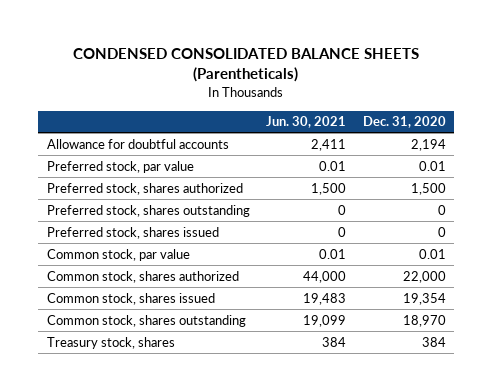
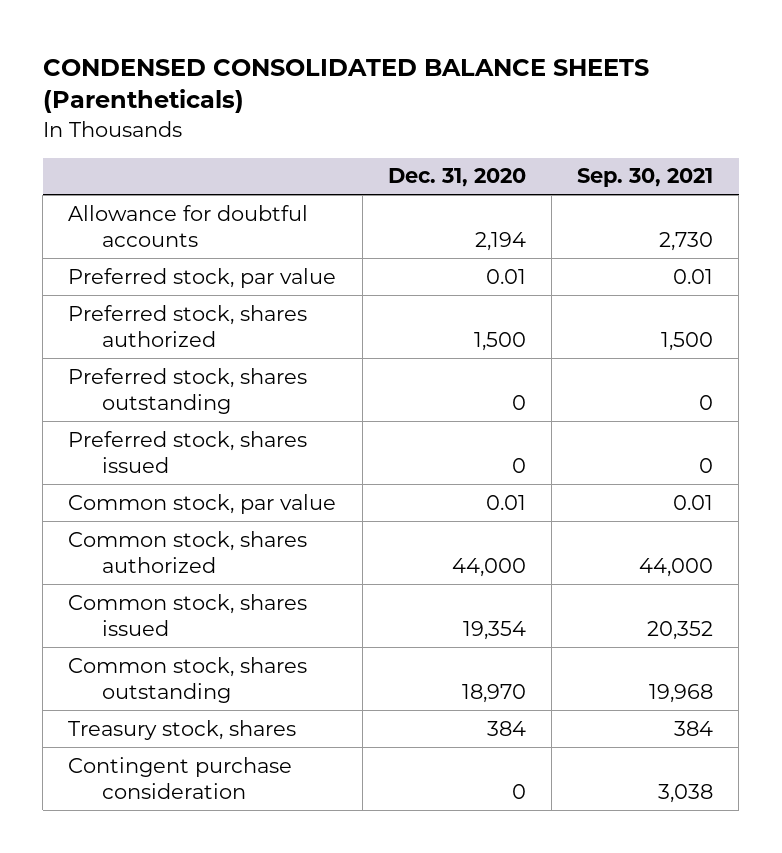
[266,116,347,129] Jun. 30, 2021 -> none
none -> [577,168,714,188] Sep. 30, 2021
[402,270,446,283] 22,000 -> [451,557,526,577] 44,000
none -> [68,756,293,799] Contingent purchase consideration

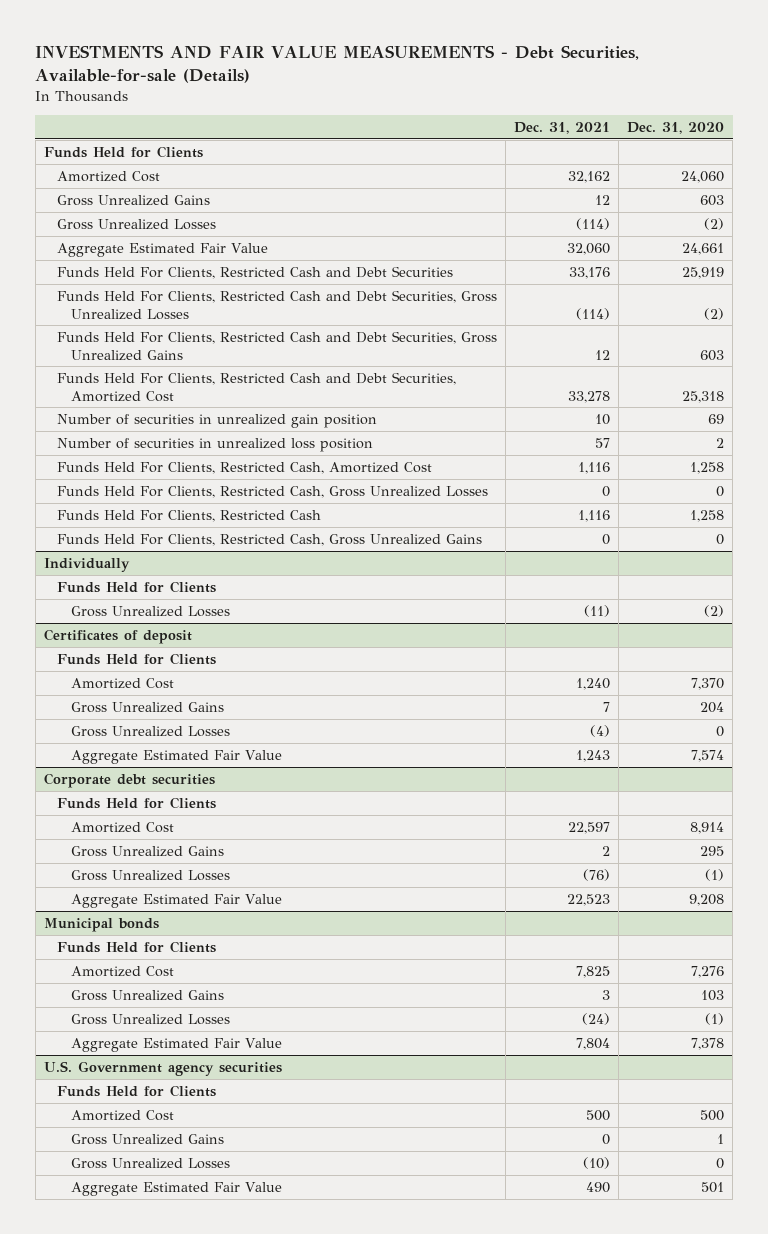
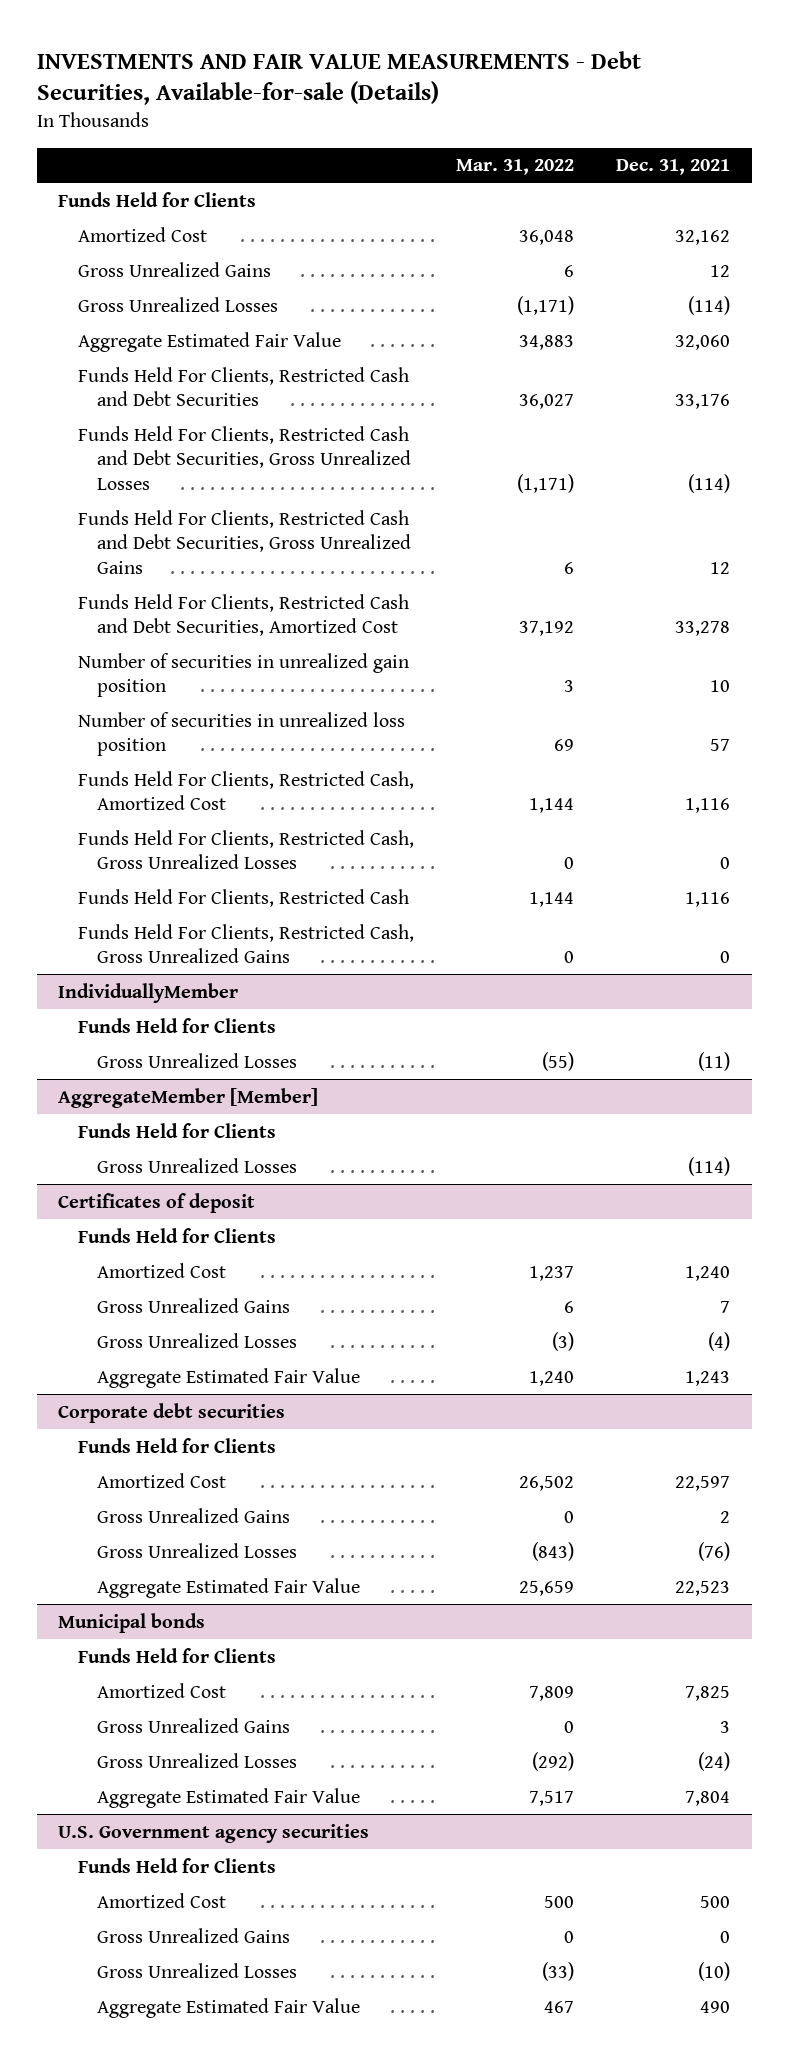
[627,121,725,134] Dec. 31, 2020 -> none
none -> [456,159,575,176] Mar. 31, 2022
[43,557,130,572] Individually -> [58,982,239,1003] IndividuallyMember
none -> [58,1087,319,1108] AggregateMember [Member]
none -> [77,1122,276,1138] Funds Held for Clients
none -> [96,1157,297,1173] Gross Unrealized Losses

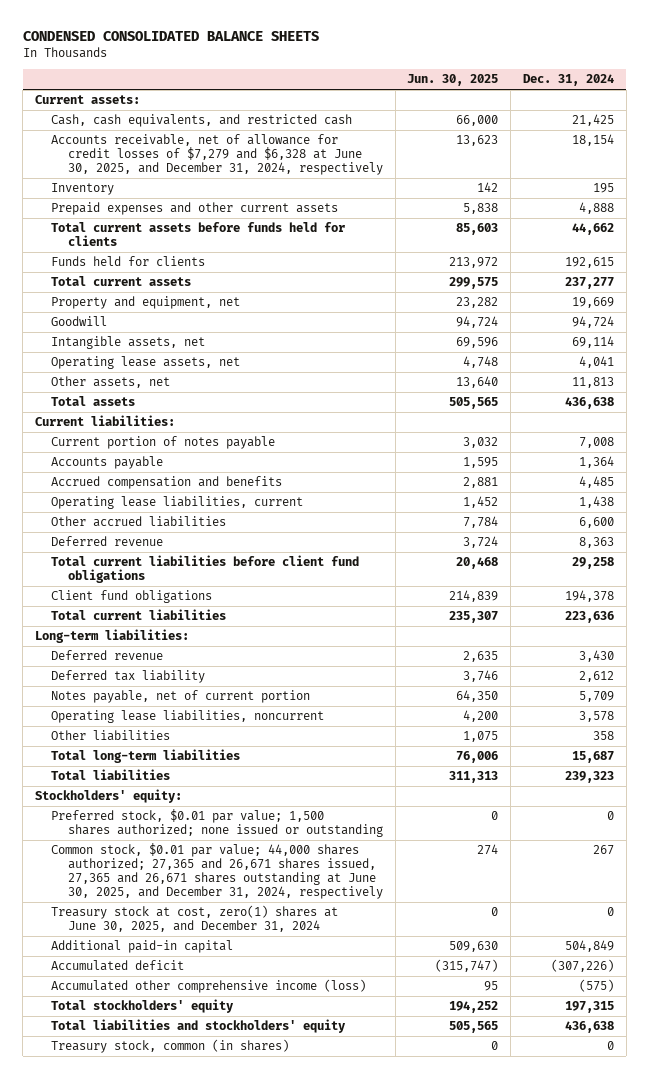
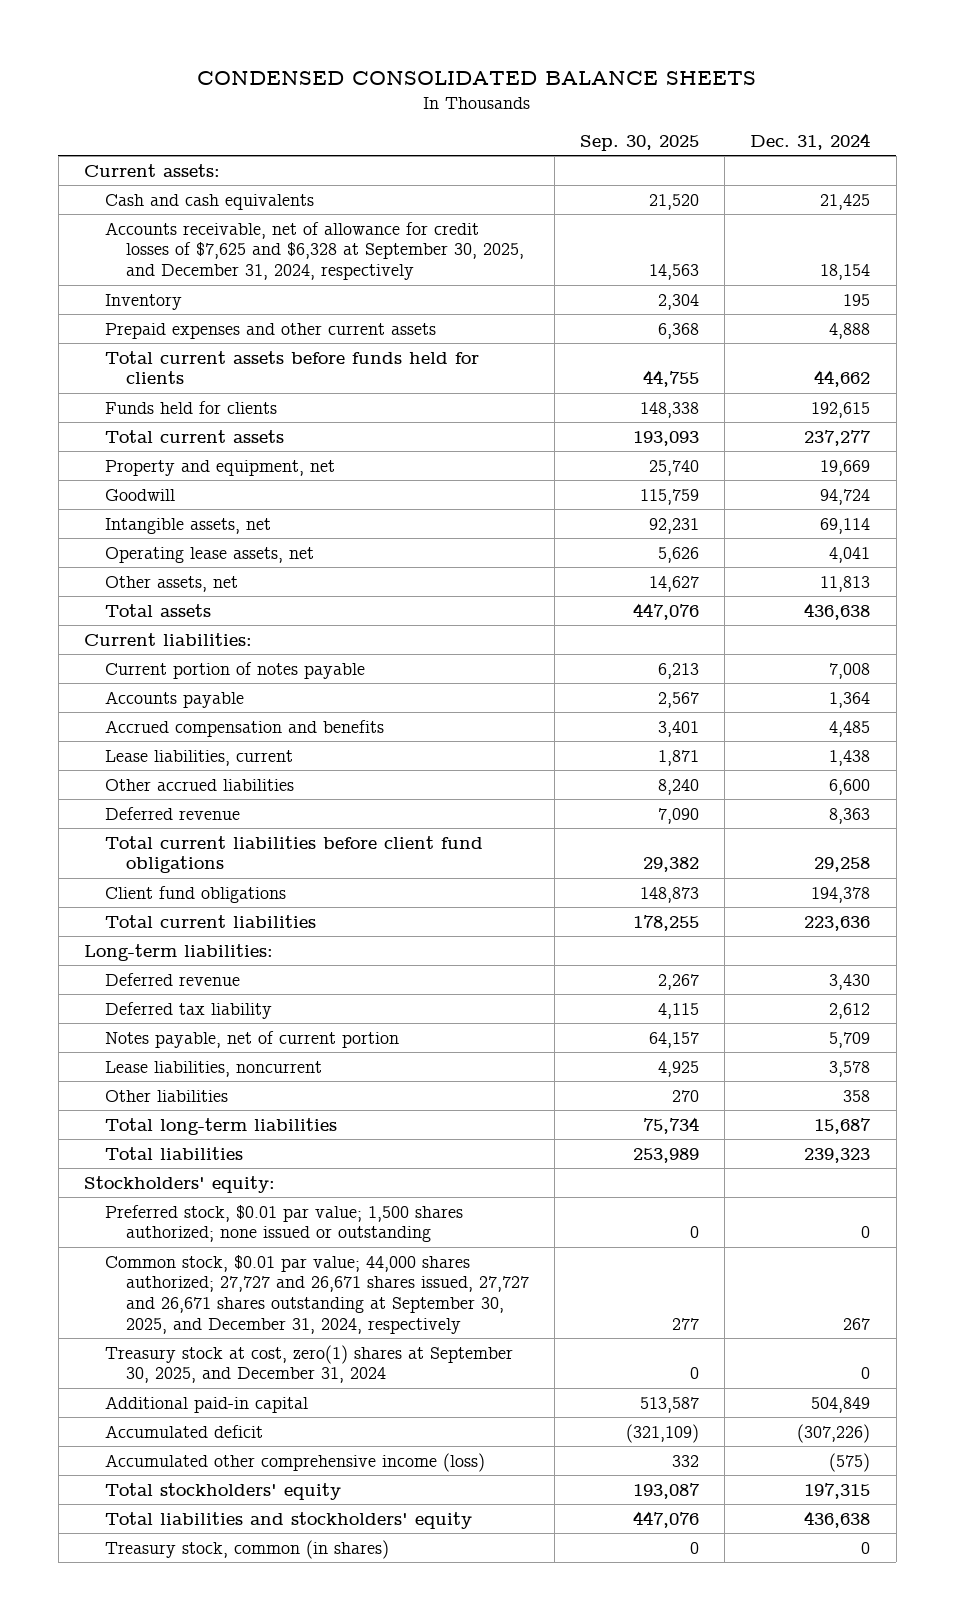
[407,74,499,87] Jun. 30, 2025 -> none
none -> [580,134,700,151] Sep. 30, 2025
[51,114,353,128] Cash, cash equivalents, and restricted cash -> [104,193,314,210] Cash and cash equivalents
[51,134,383,175] Accounts receivable, net of allowance for credit losses of $7,279 and $6,328 at June 30, 2025, and December 31, 2024, respectively -> [104,221,524,280] Accounts receivable, net of allowance for credit losses of $7,625 and $6,328 at September 30, 2025, and December 31, 2024, respectively
[51,496,304,510] Operating lease liabilities, current -> [104,749,293,766] Lease liabilities, current
[51,710,325,724] Operating lease liabilities, noncurrent -> [104,1060,322,1077] Lease liabilities, noncurrent
[51,843,383,899] Common stock, $0.01 par value; 44,000 shares authorized; 27,365 and 26,671 shares issued, 27,365 and 26,671 shares outstanding at June 30, 2025, and December 31, 2024, respectively -> [104,1254,529,1334] Common stock, $0.01 par value; 44,000 shares authorized; 27,727 and 26,671 shares issued, 27,727 and 26,671 shares outstanding at September 30, 2025, and December 31, 2024, respectively
[51,905,339,933] Treasury stock at cost, zero(1) shares at June 30, 2025, and December 31, 2024 -> [104,1344,513,1384] Treasury stock at cost, zero(1) shares at September 30, 2025, and December 31, 2024

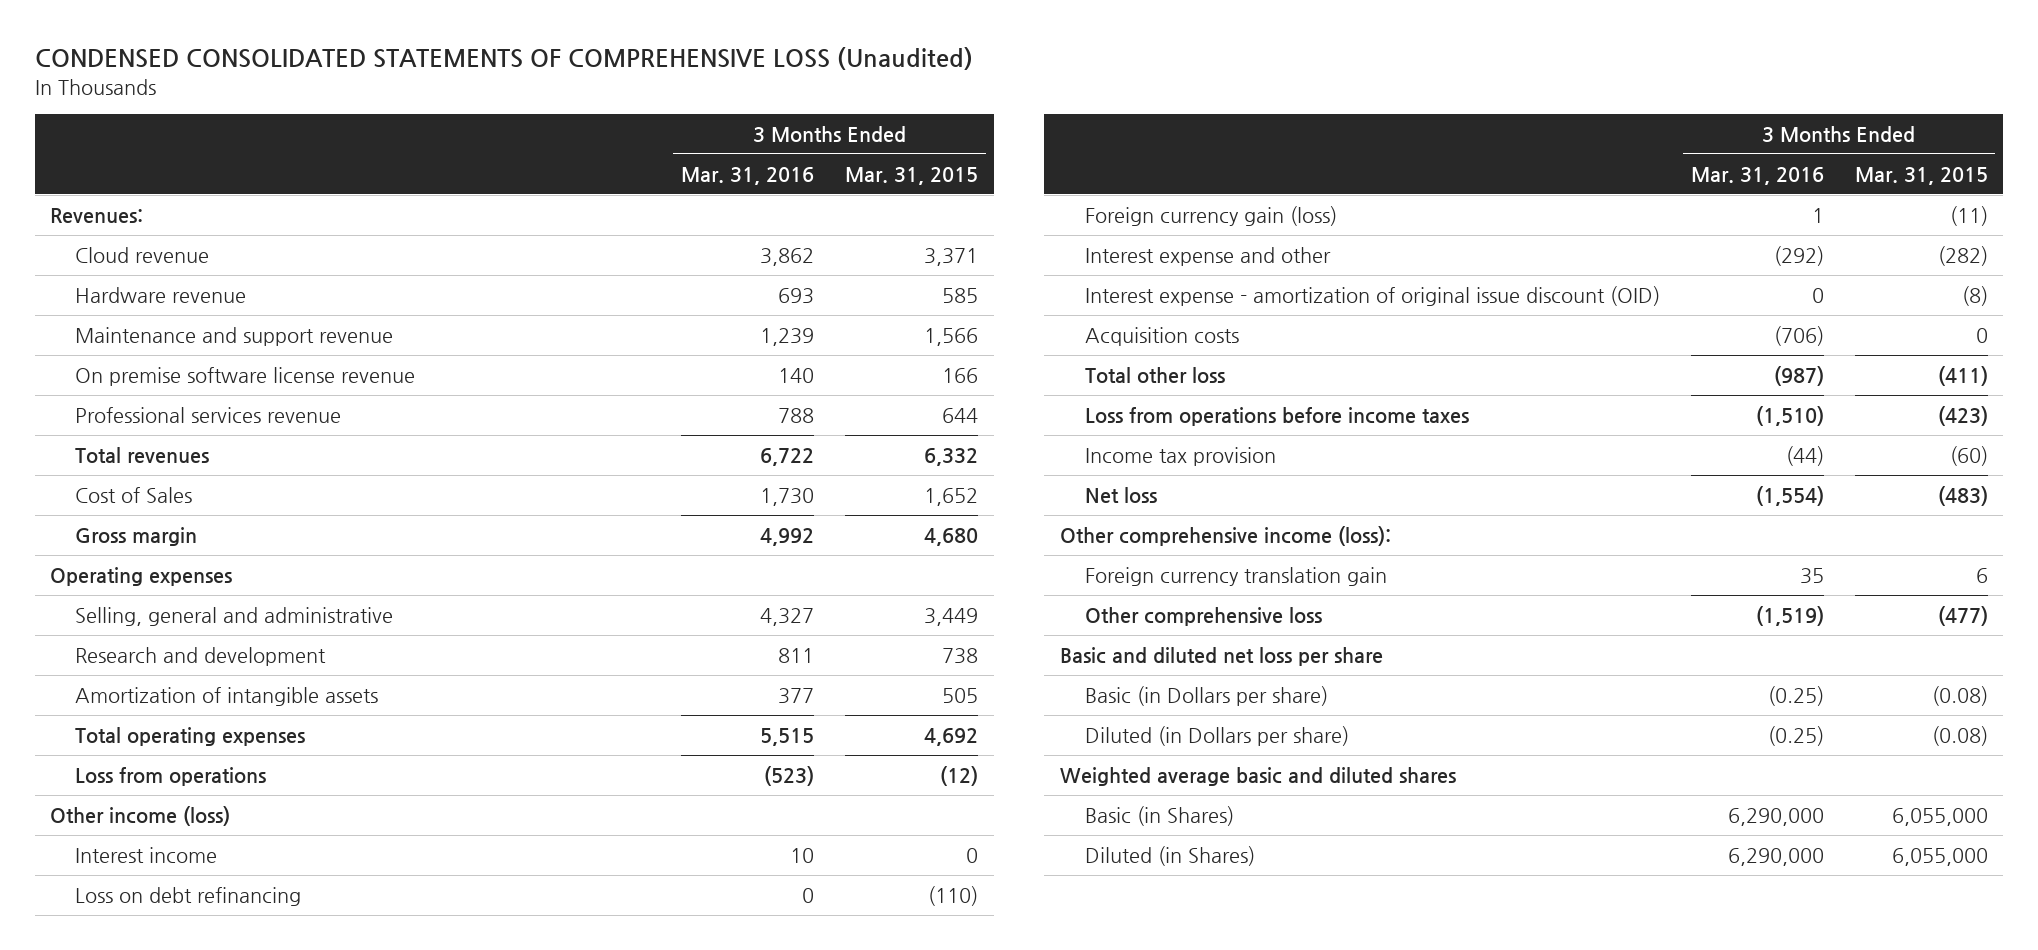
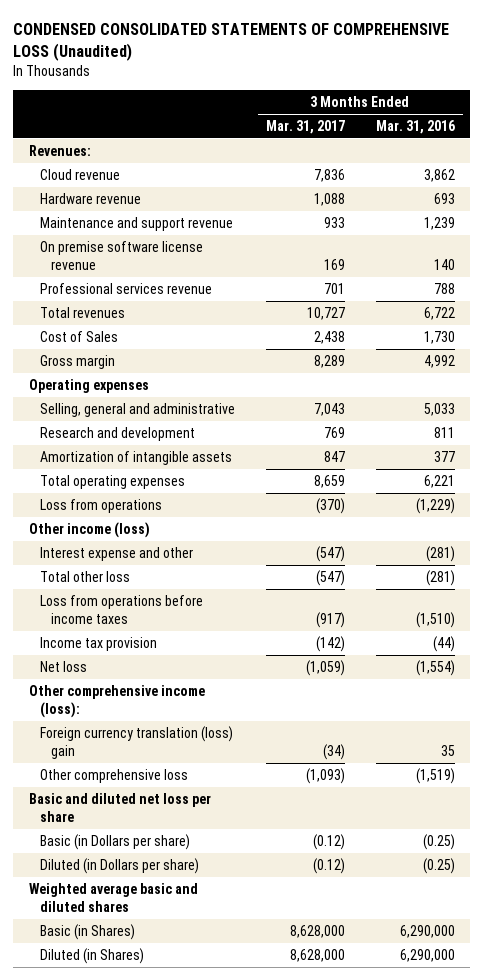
[845,166,979,185] Mar. 31, 2015 -> none
none -> [265,119,345,134] Mar. 31, 2017
[760,608,815,627] 4,327 -> [423,402,455,416] 5,033
[760,728,815,747] 5,515 -> [423,474,455,488] 6,221
[764,766,815,787] (523) -> [415,497,455,514] (1,229)
[75,847,218,864] Interest income -> none
[75,887,302,907] Loss on debt refinancing -> none
[1084,206,1337,227] Foreign currency gain (loss) -> none
[1084,286,1660,307] Interest expense - amortization of original issue discount (OID) -> none
[1084,327,1239,347] Acquisition costs -> none
[1773,246,1824,267] (292) -> [425,545,455,562] (281)
[1773,366,1824,387] (987) -> [425,569,455,586] (281)
[1084,567,1387,587] Foreign currency translation gain -> [39,725,233,759] Foreign currency translation (loss) gain

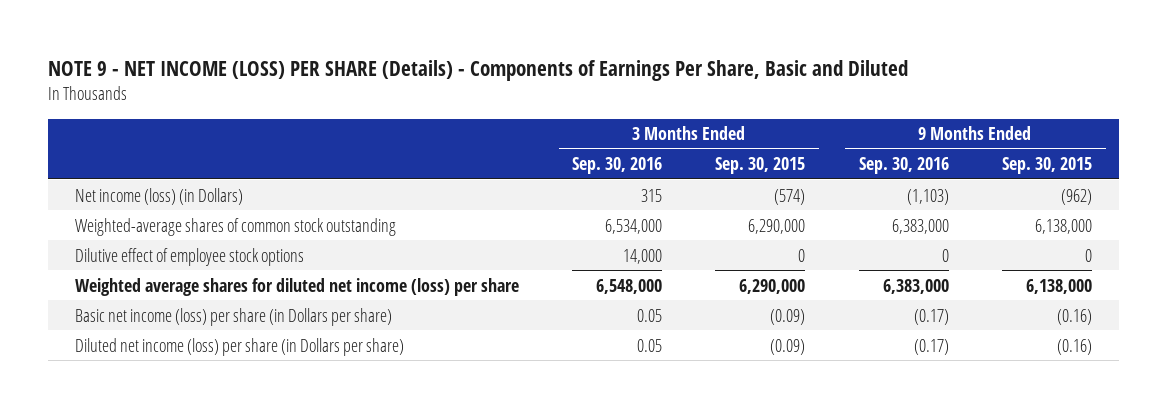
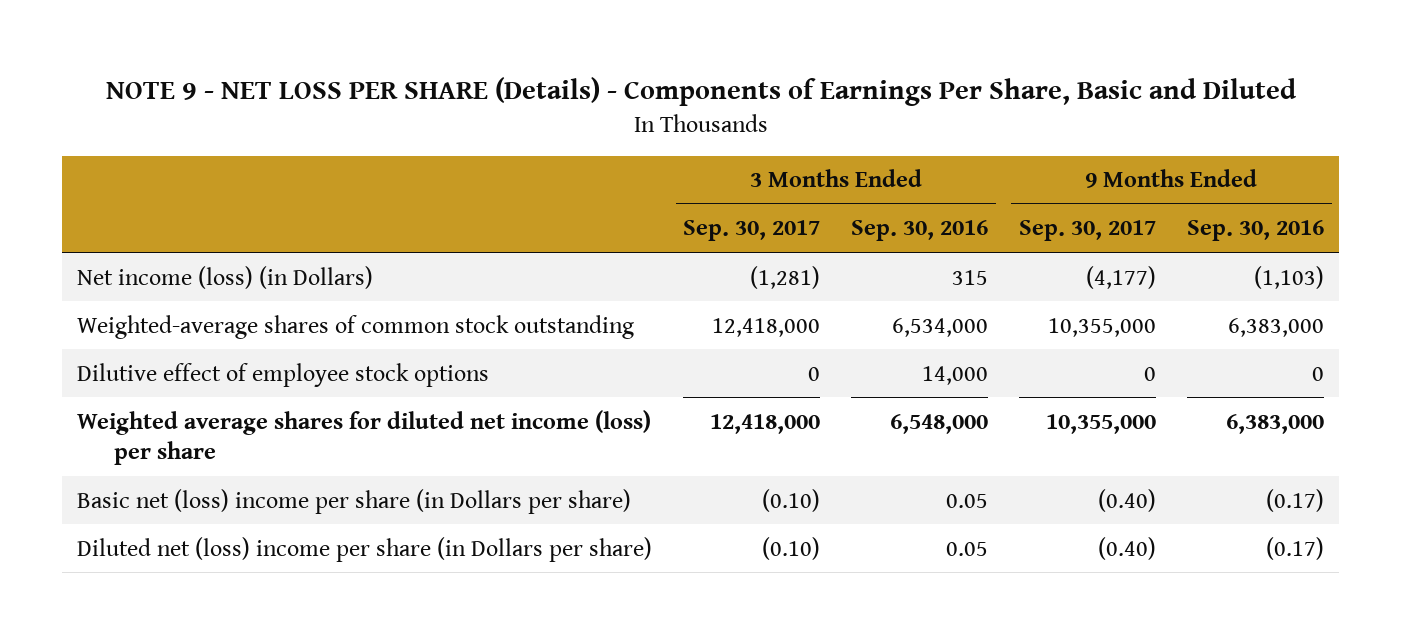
[47,60,908,82] NOTE 9 - NET INCOME (LOSS) PER SHARE (Details) - Components of Earnings Per Share, Basic and Diluted -> [105,77,1297,107] NOTE 9 - NET LOSS PER SHARE (Details) - Components of Earnings Per Share, Basic and Diluted
[715,157,806,175] Sep. 30, 2015 -> none
[1002,157,1093,175] Sep. 30, 2015 -> none
none -> [683,220,821,242] Sep. 30, 2017
none -> [1018,220,1156,242] Sep. 30, 2017
[74,307,392,326] Basic net income (loss) per share (in Dollars per share) -> [77,488,632,514] Basic net (loss) income per share (in Dollars per share)
[74,337,404,356] Diluted net income (loss) per share (in Dollars per share) -> [77,536,653,562] Diluted net (loss) income per share (in Dollars per share)

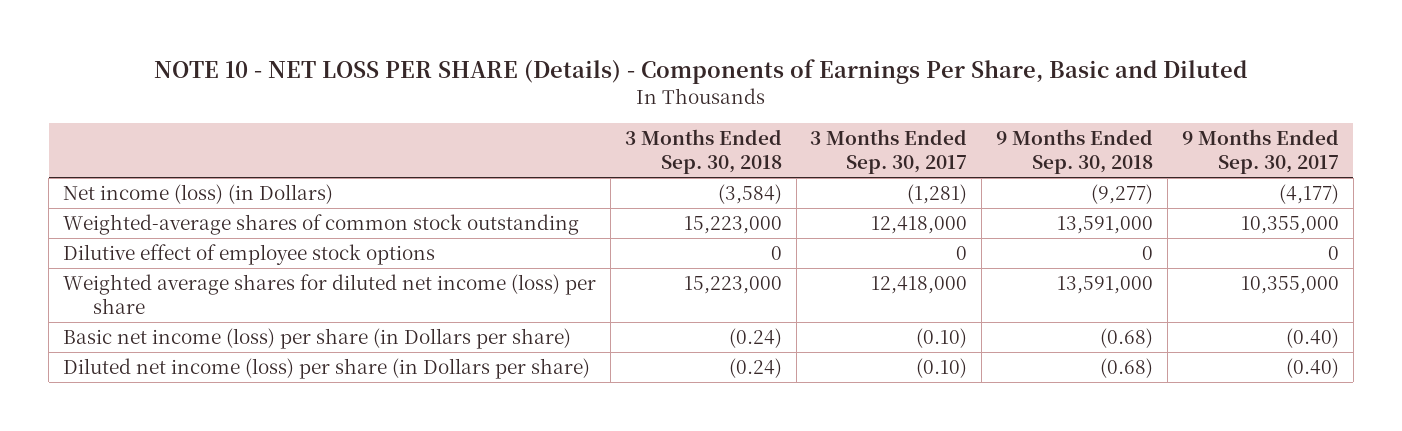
[105,77,1297,107] NOTE 9 - NET LOSS PER SHARE (Details) - Components of Earnings Per Share, Basic and Diluted -> [153,59,1247,85] NOTE 10 - NET LOSS PER SHARE (Details) - Components of Earnings Per Share, Basic and Diluted
[851,220,989,242] Sep. 30, 2016 -> none
[1186,220,1324,242] Sep. 30, 2016 -> none
none -> [624,128,782,175] 3 Months Ended Sep. 30, 2018
none -> [996,128,1154,175] 9 Months Ended Sep. 30, 2018
[77,488,632,514] Basic net (loss) income per share (in Dollars per share) -> [63,327,572,349] Basic net income (loss) per share (in Dollars per share)
[77,536,653,562] Diluted net (loss) income per share (in Dollars per share) -> [63,357,591,379] Diluted net income (loss) per share (in Dollars per share)

